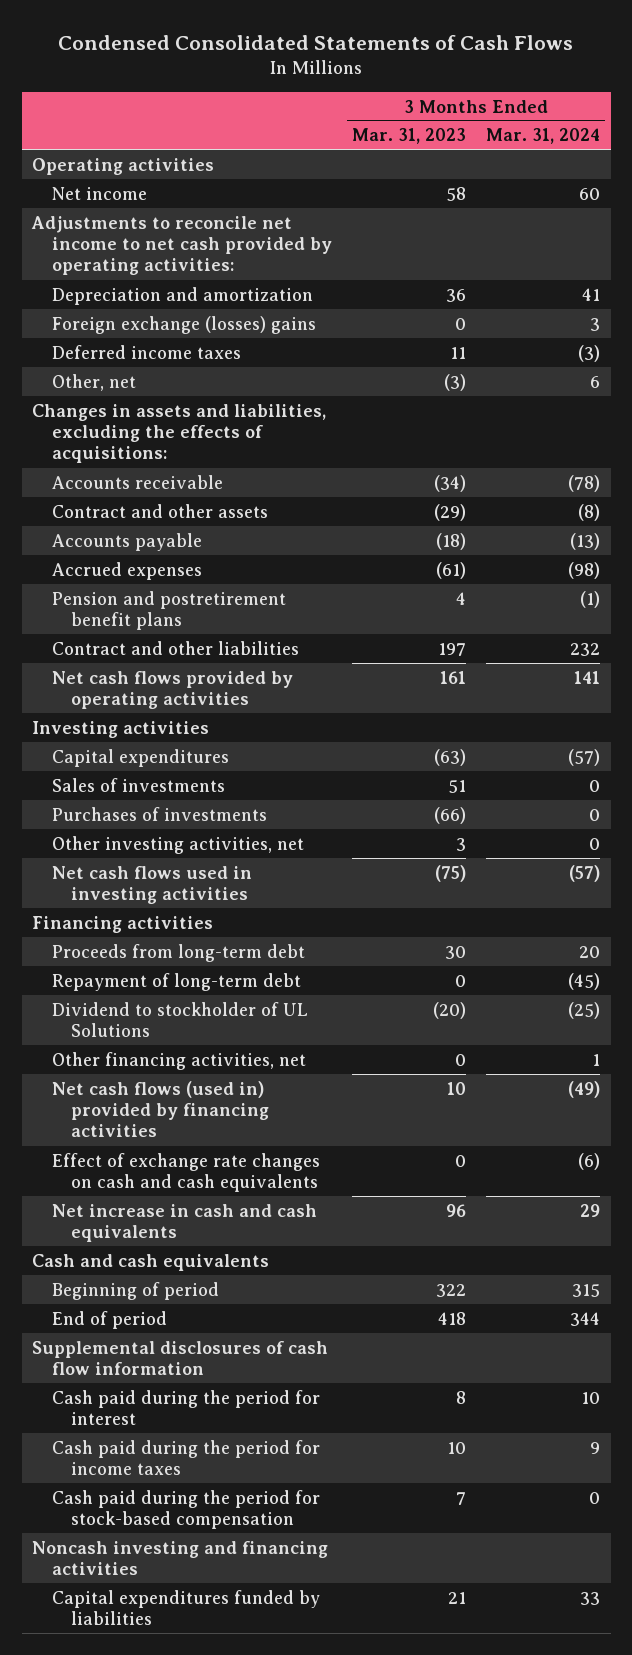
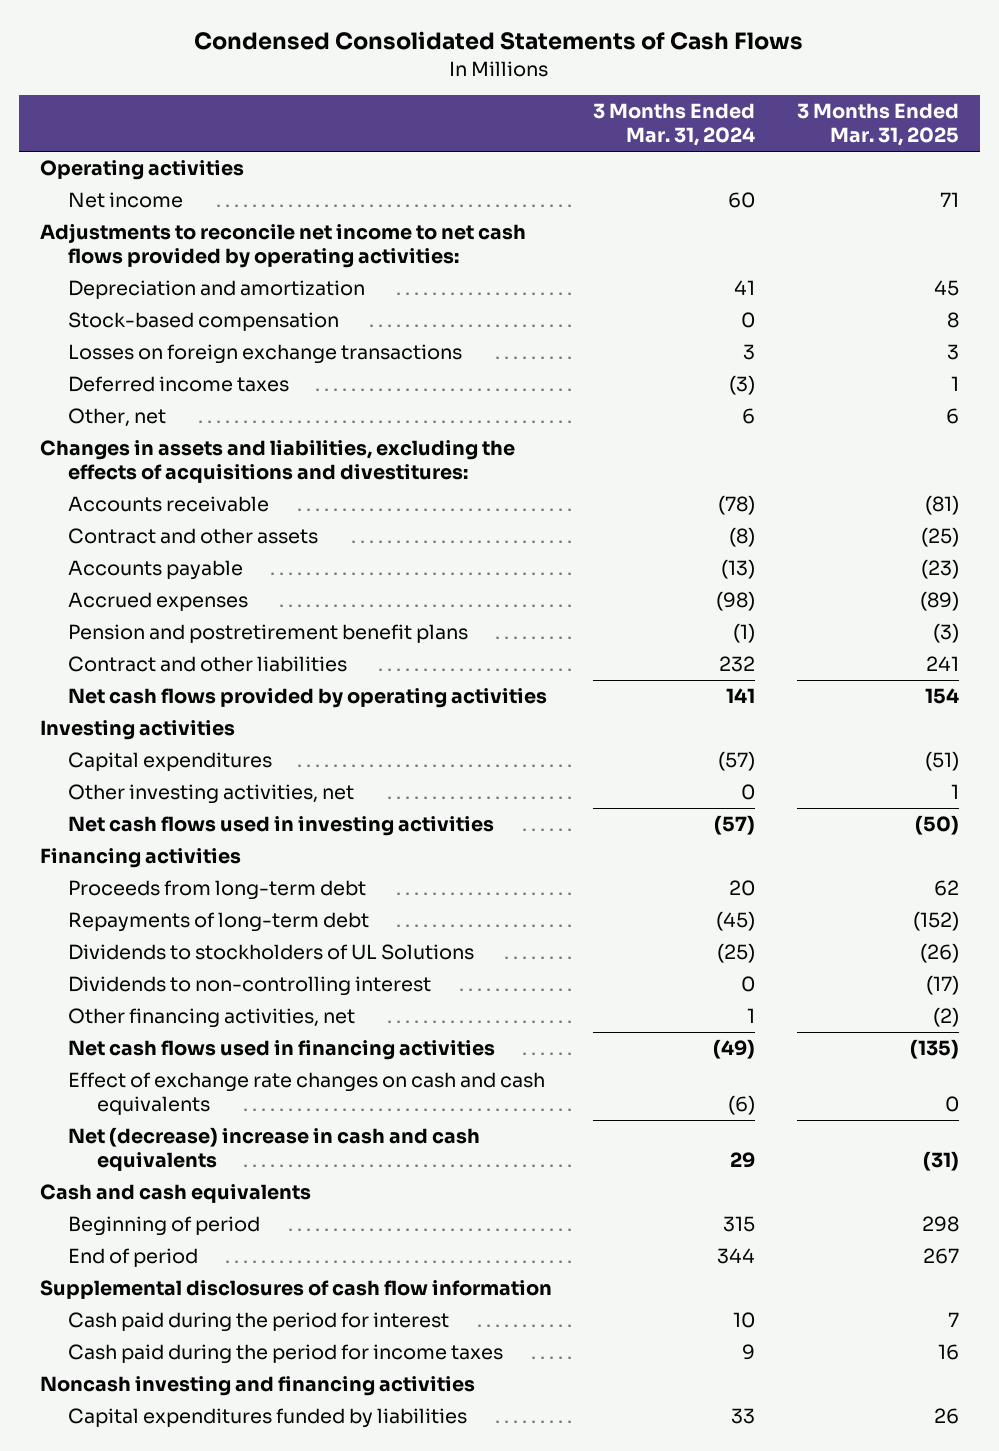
[351,128,466,145] Mar. 31, 2023 -> none
none -> [797,103,960,147] 3 Months Ended Mar. 31, 2025
[30,215,332,276] Adjustments to reconcile net income to net cash provided by operating activities: -> [39,223,526,268] Adjustments to reconcile net income to net cash flows provided by operating activities:
none -> [68,312,340,332] Stock-based compensation
[51,315,316,334] Foreign exchange (losses) gains -> [68,344,463,365] Losses on foreign exchange transactions
[31,403,326,464] Changes in assets and liabilities, excluding the effects of acquisitions: -> [39,440,515,483] Changes in assets and liabilities, excluding the effects of acquisitions and divestitures:
[51,777,225,792] Sales of investments -> none
[51,806,267,821] Purchases of investments -> none
[51,972,301,991] Repayment of long-term debt -> [68,912,370,933] Repayments of long-term debt
[51,1001,308,1038] Dividend to stockholder of UL Solutions -> [68,944,475,961] Dividends to stockholders of UL Solutions
none -> [68,976,432,997] Dividends to non-controlling interest
[51,1080,270,1138] Net cash flows (used in) provided by financing activities -> [68,1040,496,1061] Net cash flows used in financing activities
[51,1203,317,1243] Net increase in cash and cash equivalents -> [68,1127,481,1171] Net (decrease) increase in cash and cash equivalents
[51,1489,320,1530] Cash paid during the period for stock-based compensation -> none

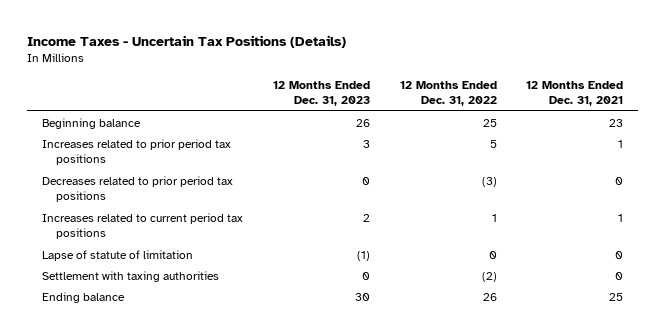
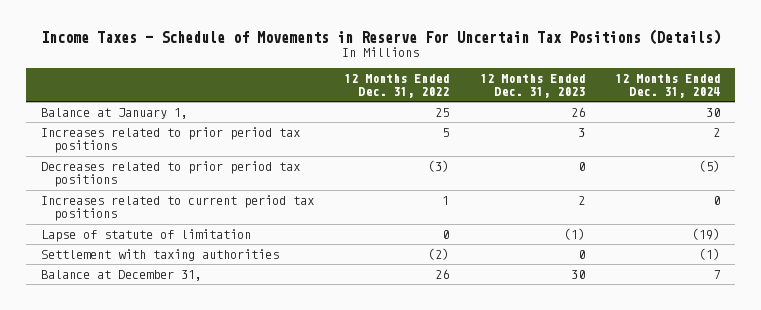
[27,34,347,48] Income Taxes - Uncertain Tax Positions (Details) -> [40,28,721,45] Income Taxes - Schedule of Movements in Reserve For Uncertain Tax Positions (Details)
[526,80,624,107] 12 Months Ended Dec. 31, 2021 -> none
none -> [615,74,721,99] 12 Months Ended Dec. 31, 2024
[41,117,141,129] Beginning balance -> [41,108,189,120] Balance at January 1,
[41,291,125,303] Ending balance -> [41,270,203,282] Balance at December 31,

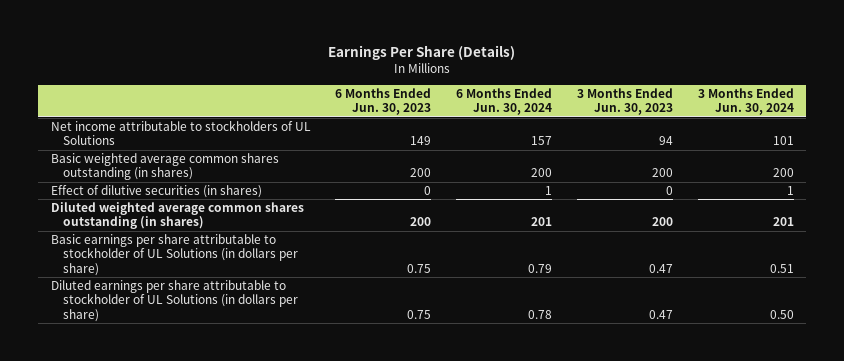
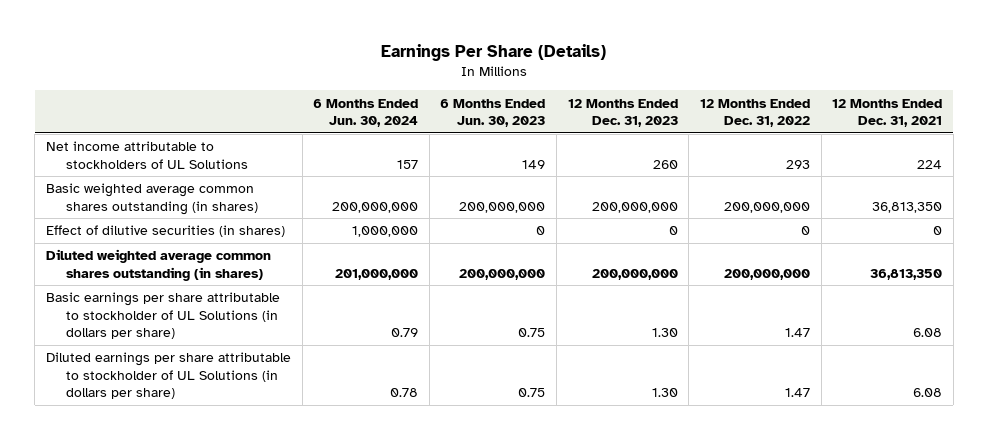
[576,88,673,116] 3 Months Ended Jun. 30, 2023 -> none
[697,88,794,116] 3 Months Ended Jun. 30, 2024 -> none
none -> [567,98,678,127] 12 Months Ended Dec. 31, 2023
none -> [699,98,810,127] 12 Months Ended Dec. 31, 2022
none -> [832,98,943,127] 12 Months Ended Dec. 31, 2021
[410,168,432,178] 200 -> [459,201,546,213] 200,000,000
[531,168,553,178] 200 -> [332,201,419,213] 200,000,000
[545,186,553,196] 1 -> [352,226,419,238] 1,000,000
[410,217,432,227] 200 -> [459,268,546,280] 200,000,000
[531,217,553,227] 201 -> [335,268,419,280] 201,000,000

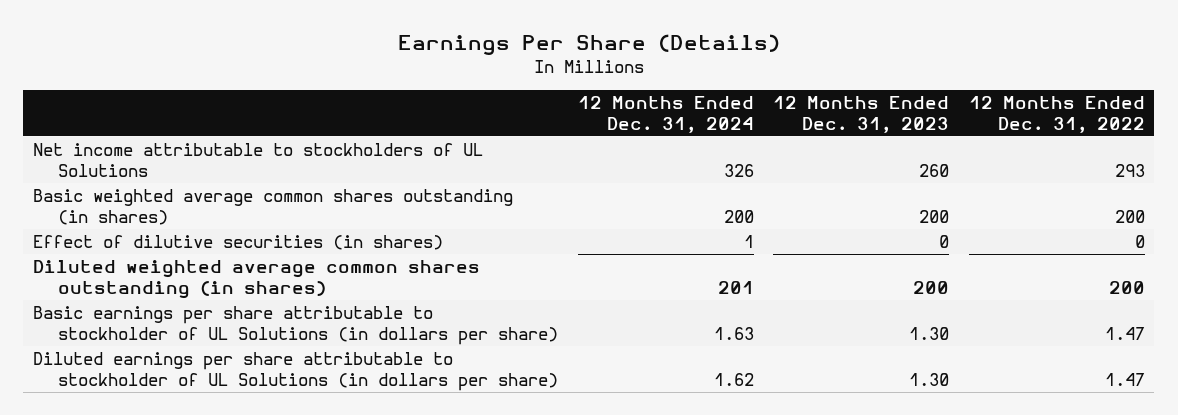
[313,98,419,127] 6 Months Ended Jun. 30, 2024 -> none
[440,98,546,127] 6 Months Ended Jun. 30, 2023 -> none
[832,98,943,127] 12 Months Ended Dec. 31, 2021 -> none
none -> [577,96,754,133] 12 Months Ended Dec. 31, 2024
[591,201,678,213] 200,000,000 -> [919,209,950,223] 200
[723,201,810,213] 200,000,000 -> [1114,209,1145,223] 200
[591,268,678,280] 200,000,000 -> [913,280,950,294] 200
[723,268,810,280] 200,000,000 -> [1108,280,1145,294] 200

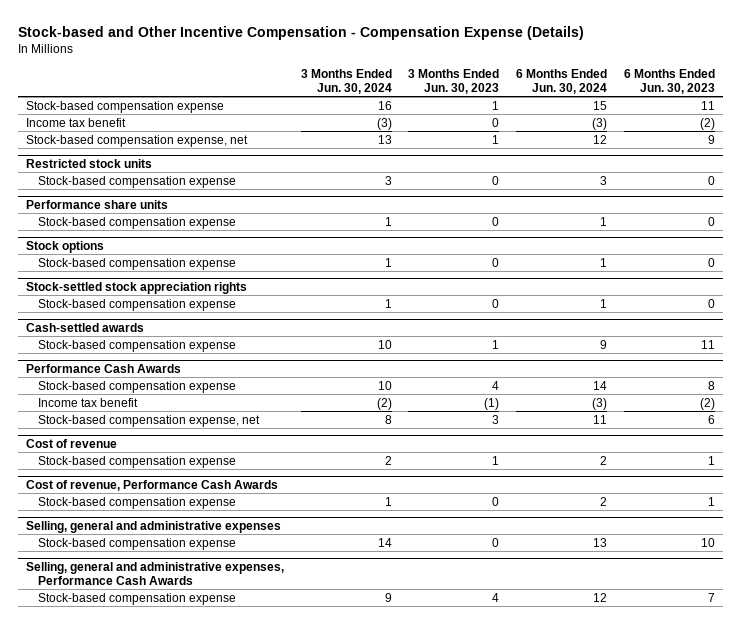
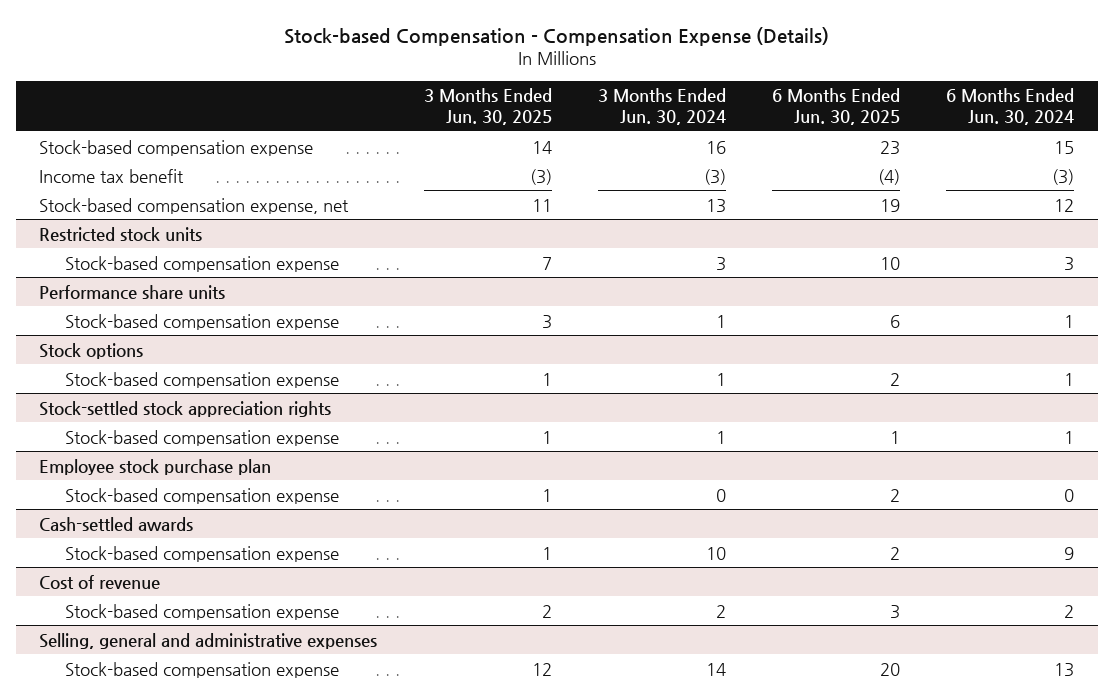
[17,25,584,40] Stock-based and Other Incentive Compensation - Compensation Expense (Details) -> [283,26,829,46] Stock-based Compensation - Compensation Expense (Details)
[408,69,500,95] 3 Months Ended Jun. 30, 2023 -> none
[623,69,715,95] 6 Months Ended Jun. 30, 2023 -> none
none -> [423,88,552,126] 3 Months Ended Jun. 30, 2025
none -> [772,88,901,126] 6 Months Ended Jun. 30, 2025
none -> [39,458,272,475] Employee stock purchase plan
none -> [64,487,339,504] Stock-based compensation expense
[26,363,182,373] Performance Cash Awards -> none
[37,380,236,393] Stock-based compensation expense -> none
[37,397,138,407] Income tax benefit -> none
[37,414,260,427] Stock-based compensation expense, net -> none
[26,479,279,491] Cost of revenue, Performance Cash Awards -> none
[37,496,236,509] Stock-based compensation expense -> none
[26,561,285,585] Selling, general and administrative expenses, Performance Cash Awards -> none
[37,592,236,605] Stock-based compensation expense -> none

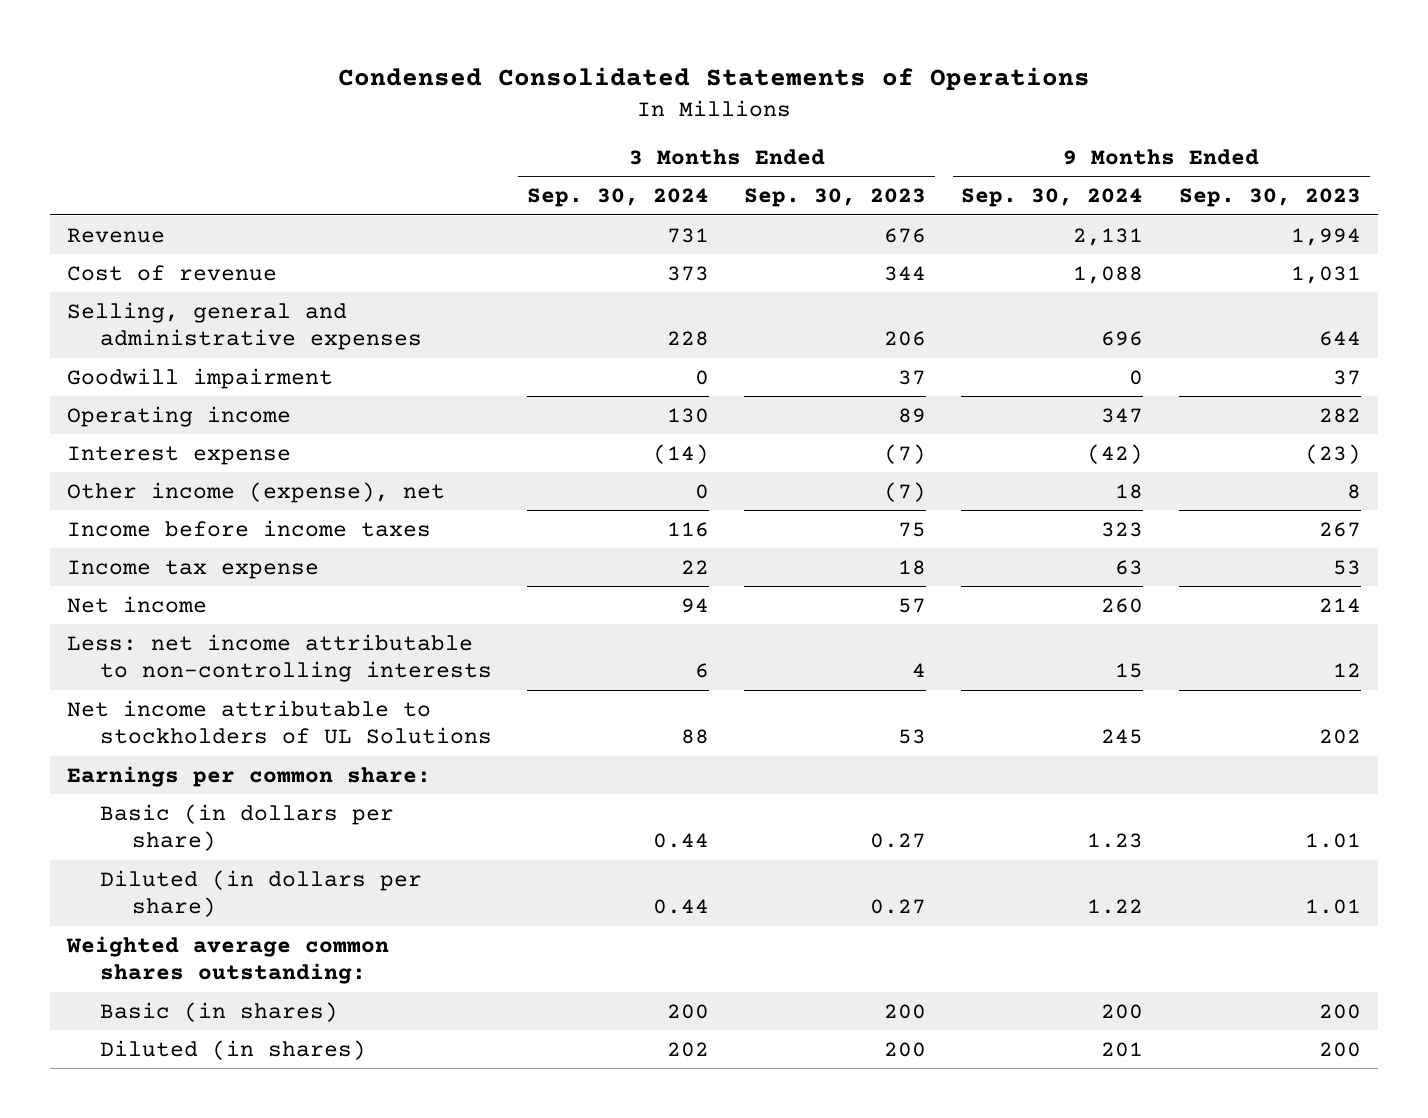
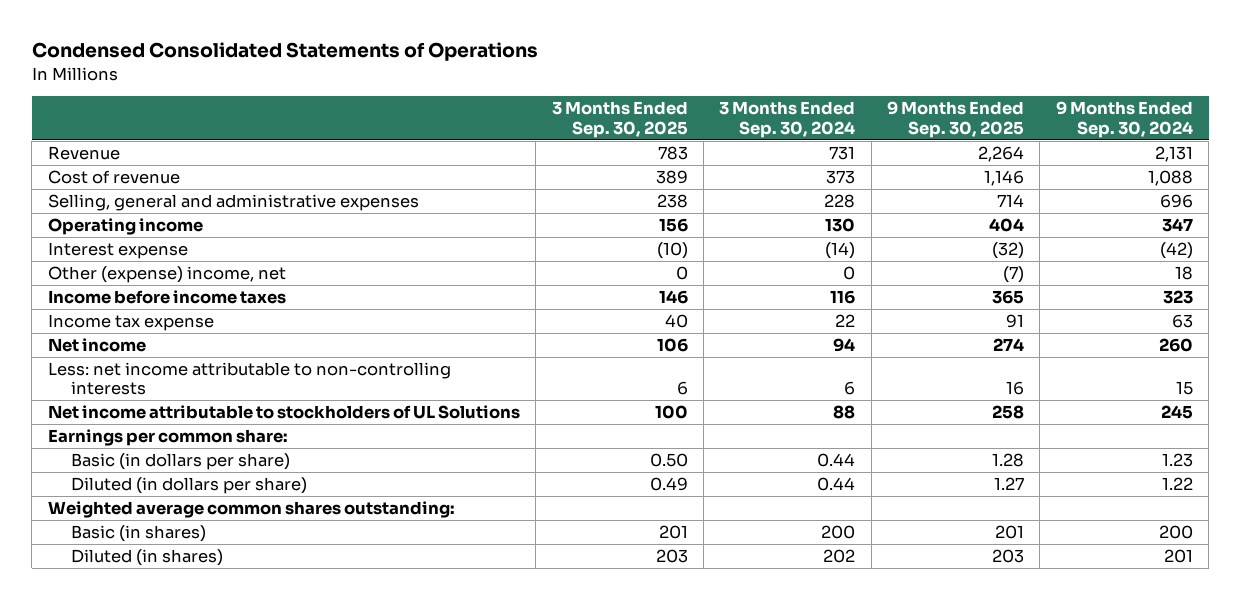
[744,188,927,208] Sep. 30, 2023 -> none
[1178,188,1361,208] Sep. 30, 2023 -> none
none -> [551,101,688,138] 3 Months Ended Sep. 30, 2025
none -> [887,101,1025,138] 9 Months Ended Sep. 30, 2025
[67,367,334,389] Goodwill impairment -> none
[67,481,446,503] Other income (expense), net -> [47,266,286,284] Other (expense) income, net

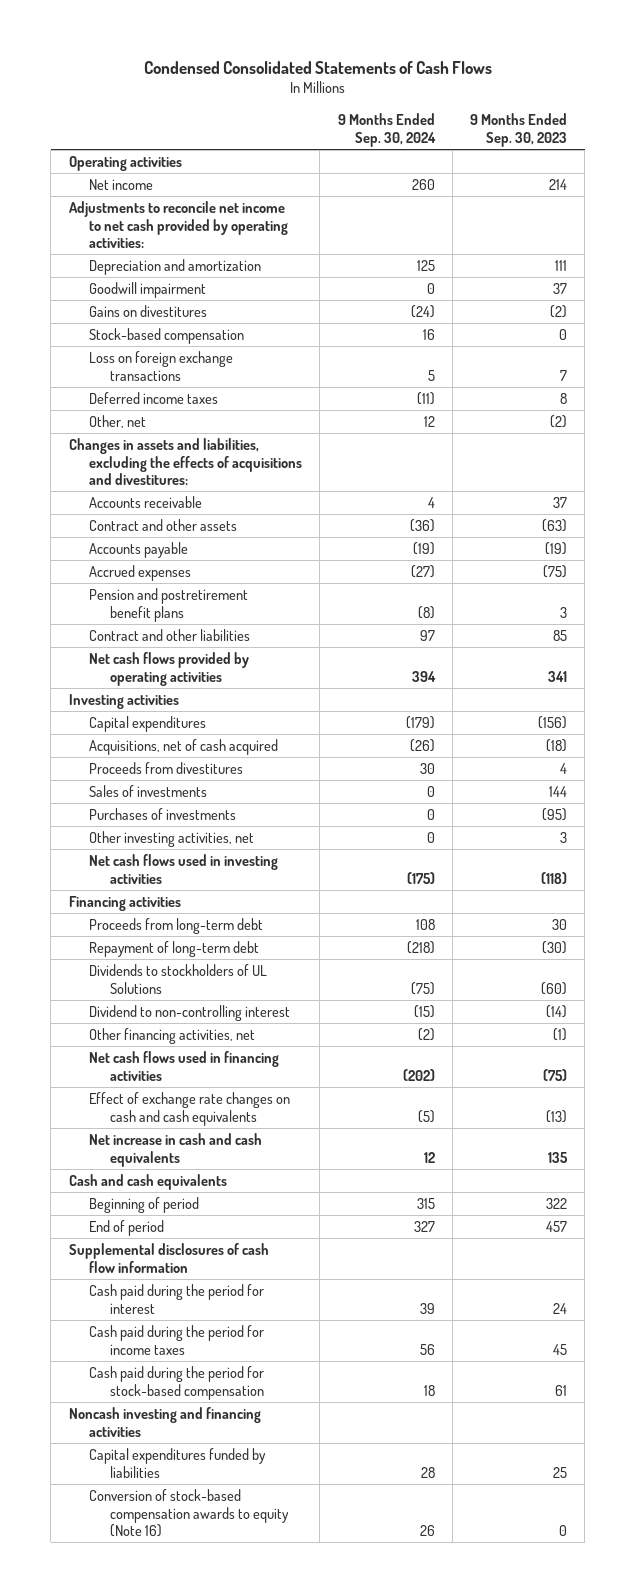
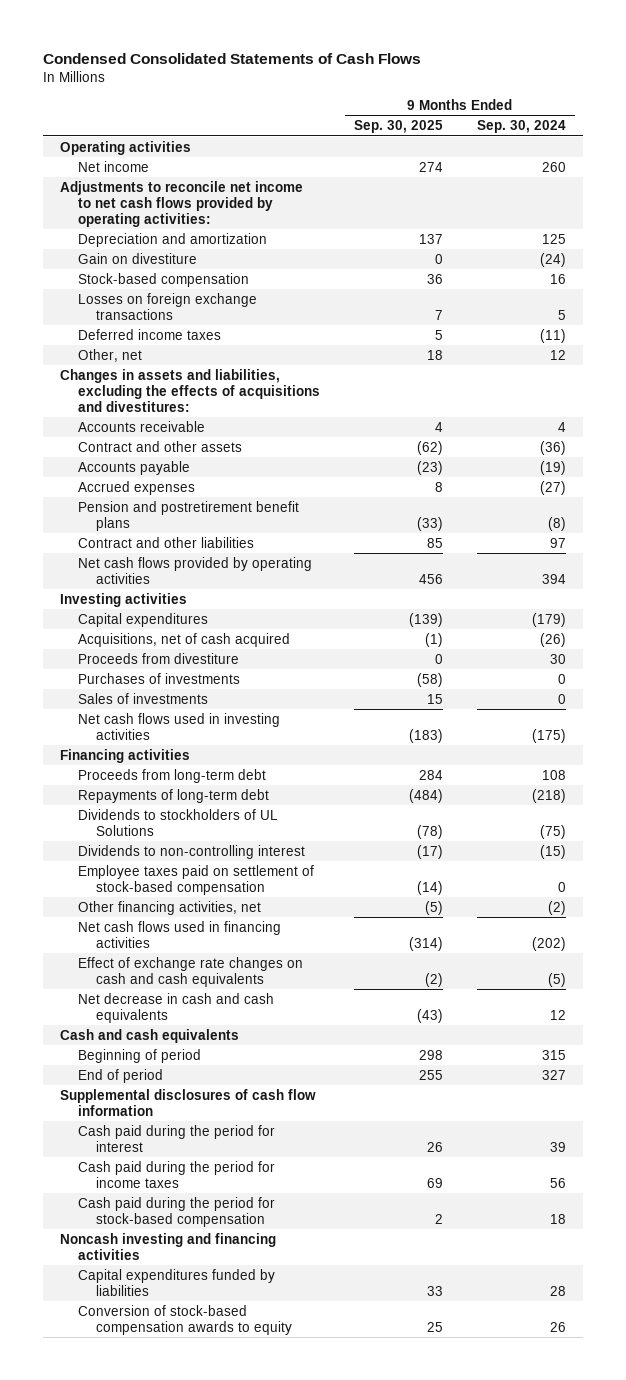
[470,113,568,147] 9 Months Ended Sep. 30, 2023 -> none
none -> [354,120,444,134] Sep. 30, 2025
[68,201,289,249] Adjustments to reconcile net income to net cash provided by operating activities: -> [60,180,304,227] Adjustments to reconcile net income to net cash flows provided by operating activities:
[89,282,207,299] Goodwill impairment -> none
[89,305,208,318] Gains on divestitures -> [77,252,197,264] Gain on divestiture
[89,351,234,381] Loss on foreign exchange transactions -> [77,292,257,320] Losses on foreign exchange transactions
[89,762,244,775] Proceeds from divestitures -> [77,652,239,664] Proceeds from divestiture
[89,831,255,848] Other investing activities, net -> none
[89,785,208,798] Sales of investments -> [77,692,208,704] Sales of investments
[89,941,260,958] Repayment of long-term debt -> [77,788,269,803] Repayments of long-term debt
[89,1005,291,1022] Dividend to non-controlling interest -> [77,844,305,859] Dividends to non-controlling interest
none -> [77,864,314,895] Employee taxes paid on settlement of stock-based compensation
[89,1133,263,1167] Net increase in cash and cash equivalents -> [77,992,274,1023] Net decrease in cash and cash equivalents
[89,1489,289,1538] Conversion of stock-based compensation awards to equity (Note 16) -> [77,1304,292,1335] Conversion of stock-based compensation awards to equity

